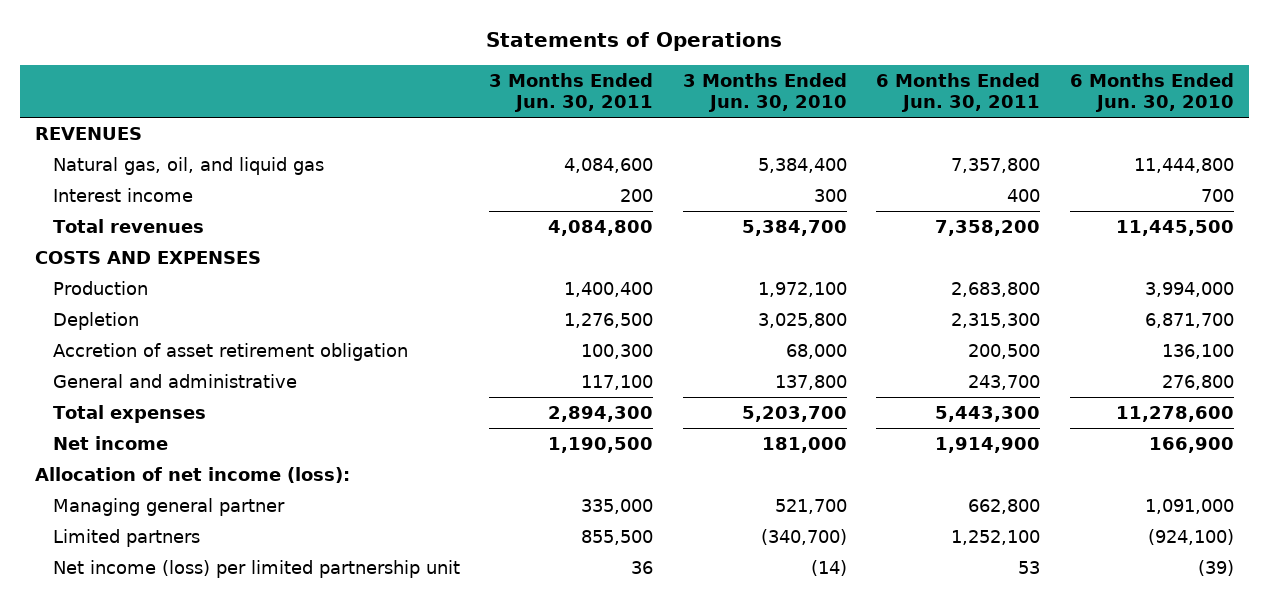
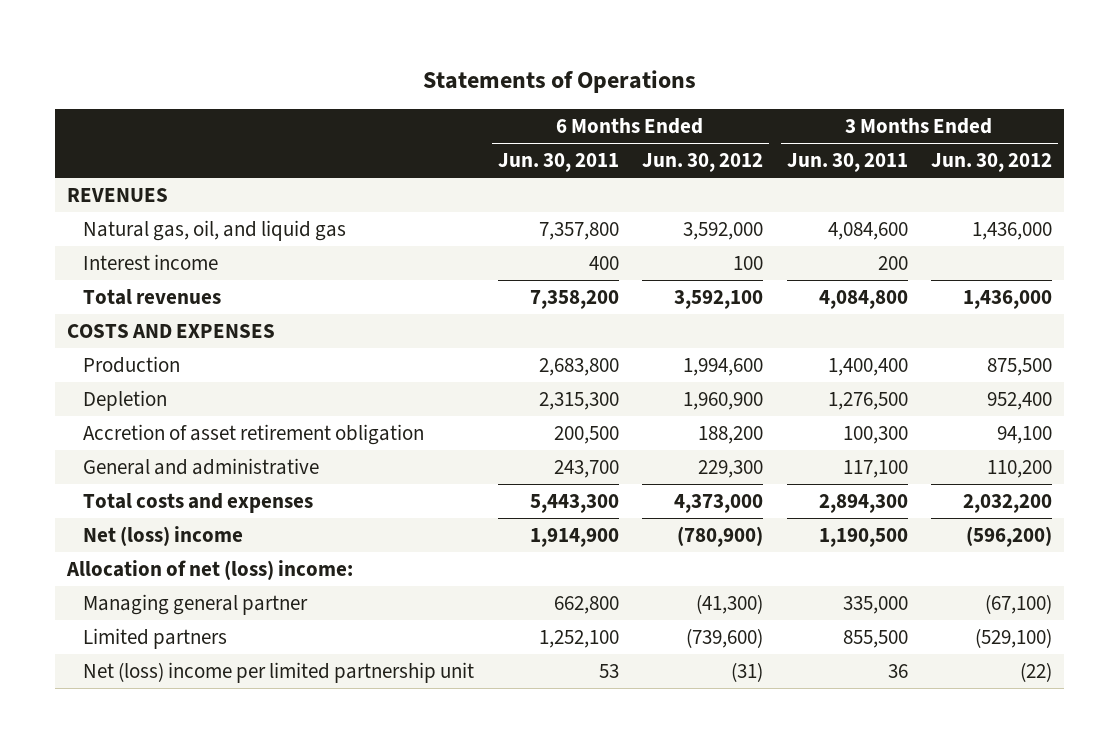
[682,72,847,113] 3 Months Ended Jun. 30, 2010 -> none
[1069,72,1234,113] 6 Months Ended Jun. 30, 2010 -> none
none -> [642,153,764,173] Jun. 30, 2012
none -> [930,153,1052,173] Jun. 30, 2012
[52,404,206,423] Total expenses -> [83,493,314,514] Total costs and expenses
[52,435,168,450] Net income -> [83,526,244,547] Net (loss) income
[34,466,350,483] Allocation of net income (loss): -> [66,560,354,581] Allocation of net (loss) income:
[52,559,460,578] Net income (loss) per limited partnership unit -> [83,662,475,684] Net (loss) income per limited partnership unit

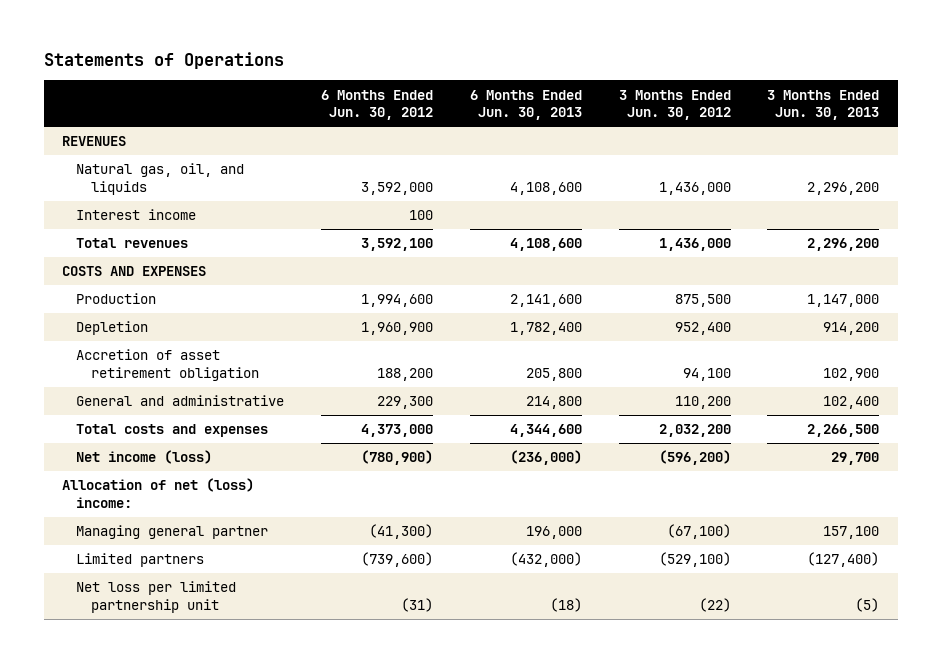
[497,153,619,173] Jun. 30, 2011 -> none
[786,153,908,173] Jun. 30, 2011 -> none
none -> [469,89,582,121] 6 Months Ended Jun. 30, 2013
none -> [767,89,880,121] 3 Months Ended Jun. 30, 2013
[83,220,347,242] Natural gas, oil, and liquid gas -> [76,163,245,196] Natural gas, oil, and liquids
[83,526,244,547] Net (loss) income -> [76,450,213,465] Net income (loss)
[83,662,475,684] Net (loss) income per limited partnership unit -> [76,581,237,614] Net loss per limited partnership unit

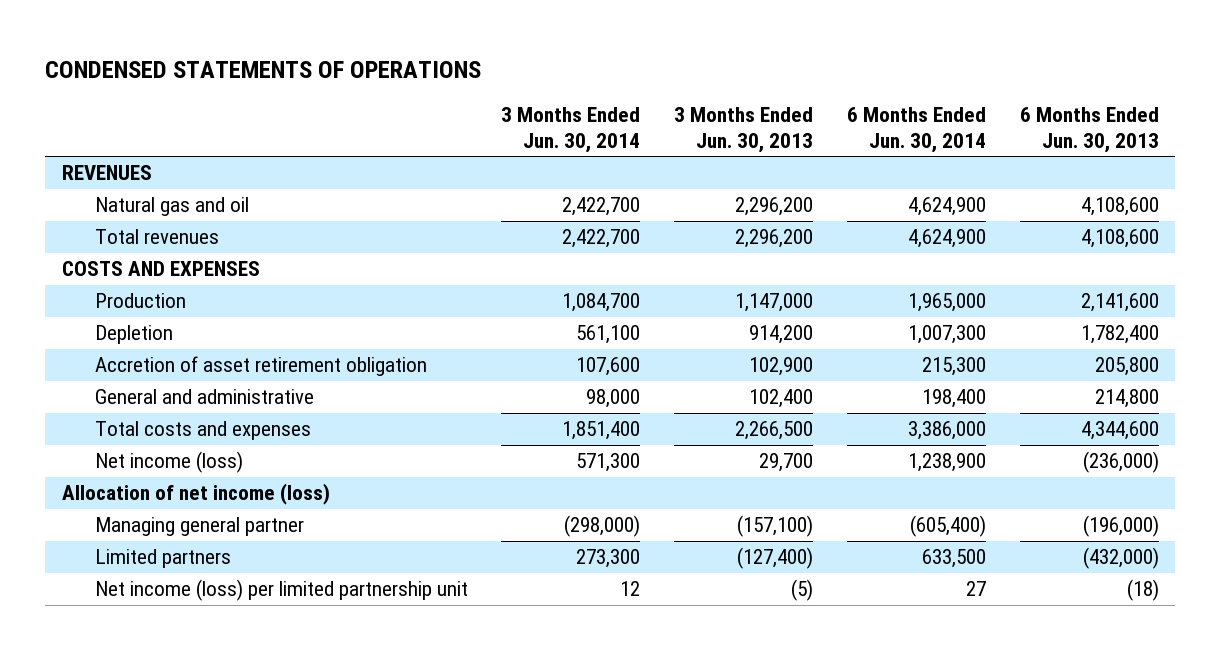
[43,52,284,70] Statements of Operations -> [44,60,481,78] CONDENSED STATEMENTS OF OPERATIONS
[321,89,434,121] 6 Months Ended Jun. 30, 2012 -> none
[618,89,731,121] 3 Months Ended Jun. 30, 2012 -> none
none -> [501,107,641,153] 3 Months Ended Jun. 30, 2014
none -> [846,107,986,153] 6 Months Ended Jun. 30, 2014
[76,209,197,221] Interest income -> none
[76,163,245,196] Natural gas, oil, and liquids -> [94,197,249,217] Natural gas and oil
[62,478,255,509] Allocation of net (loss) income: -> [61,483,330,506] Allocation of net income (loss)
[525,526,582,540] 196,000 -> [1082,515,1159,538] (196,000)
[823,526,880,540] 157,100 -> [737,515,814,538] (157,100)
[76,581,237,614] Net loss per limited partnership unit -> [94,579,468,602] Net income (loss) per limited partnership unit

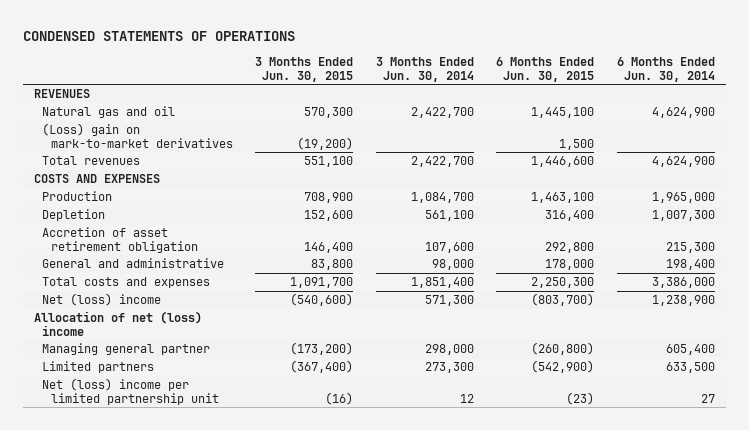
[674,107,814,153] 3 Months Ended Jun. 30, 2013 -> none
[1019,107,1159,153] 6 Months Ended Jun. 30, 2013 -> none
none -> [255,56,354,82] 3 Months Ended Jun. 30, 2015
none -> [496,56,595,82] 6 Months Ended Jun. 30, 2015
none -> [42,123,233,148] (Loss) gain on mark-to-market derivatives
[94,451,243,474] Net income (loss) -> [42,293,162,307] Net (loss) income
[61,483,330,506] Allocation of net income (loss) -> [33,311,202,336] Allocation of net (loss) income
[564,515,641,538] (298,000) -> [424,344,474,356] 298,000
[909,515,986,538] (605,400) -> [666,344,716,356] 605,400
[94,579,468,602] Net income (loss) per limited partnership unit -> [42,378,219,405] Net (loss) income per limited partnership unit

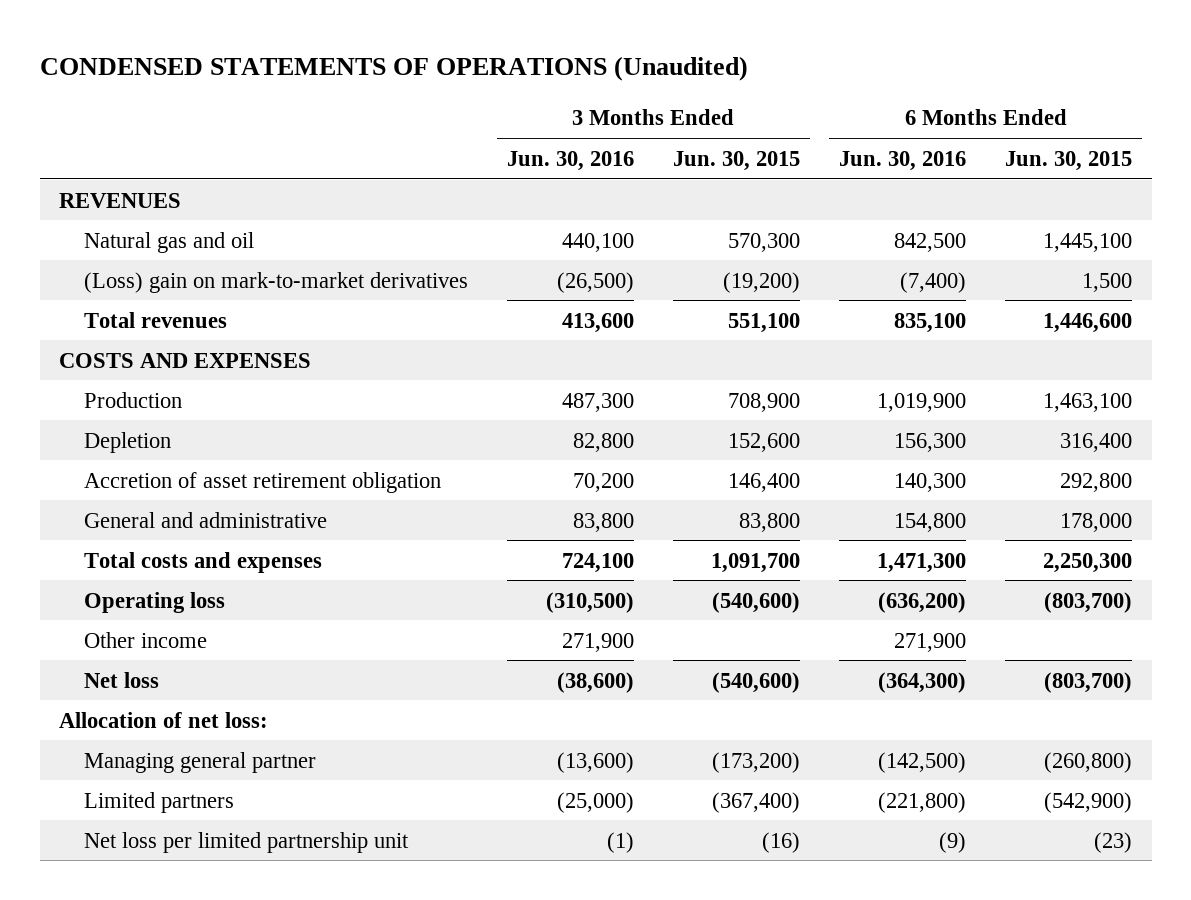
[22,31,295,42] CONDENSED STATEMENTS OF OPERATIONS -> [39,56,748,82] CONDENSED STATEMENTS OF OPERATIONS (Unaudited)
[375,56,474,82] 3 Months Ended Jun. 30, 2014 -> none
[617,56,716,82] 6 Months Ended Jun. 30, 2014 -> none
none -> [506,150,634,171] Jun. 30, 2016
none -> [839,150,967,171] Jun. 30, 2016
none -> [83,591,225,613] Operating loss
none -> [83,631,207,648] Other income
[42,293,162,307] Net (loss) income -> [83,671,159,688] Net loss
[33,311,202,336] Allocation of net (loss) income -> [59,711,269,728] Allocation of net loss:
[42,378,219,405] Net (loss) income per limited partnership unit -> [83,831,409,853] Net loss per limited partnership unit

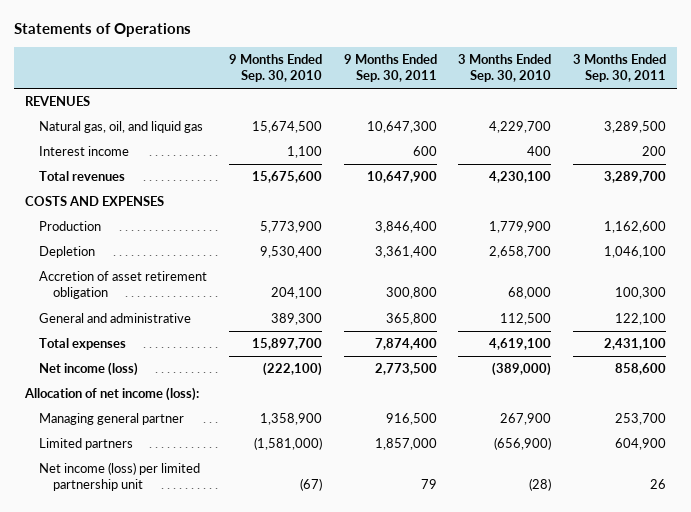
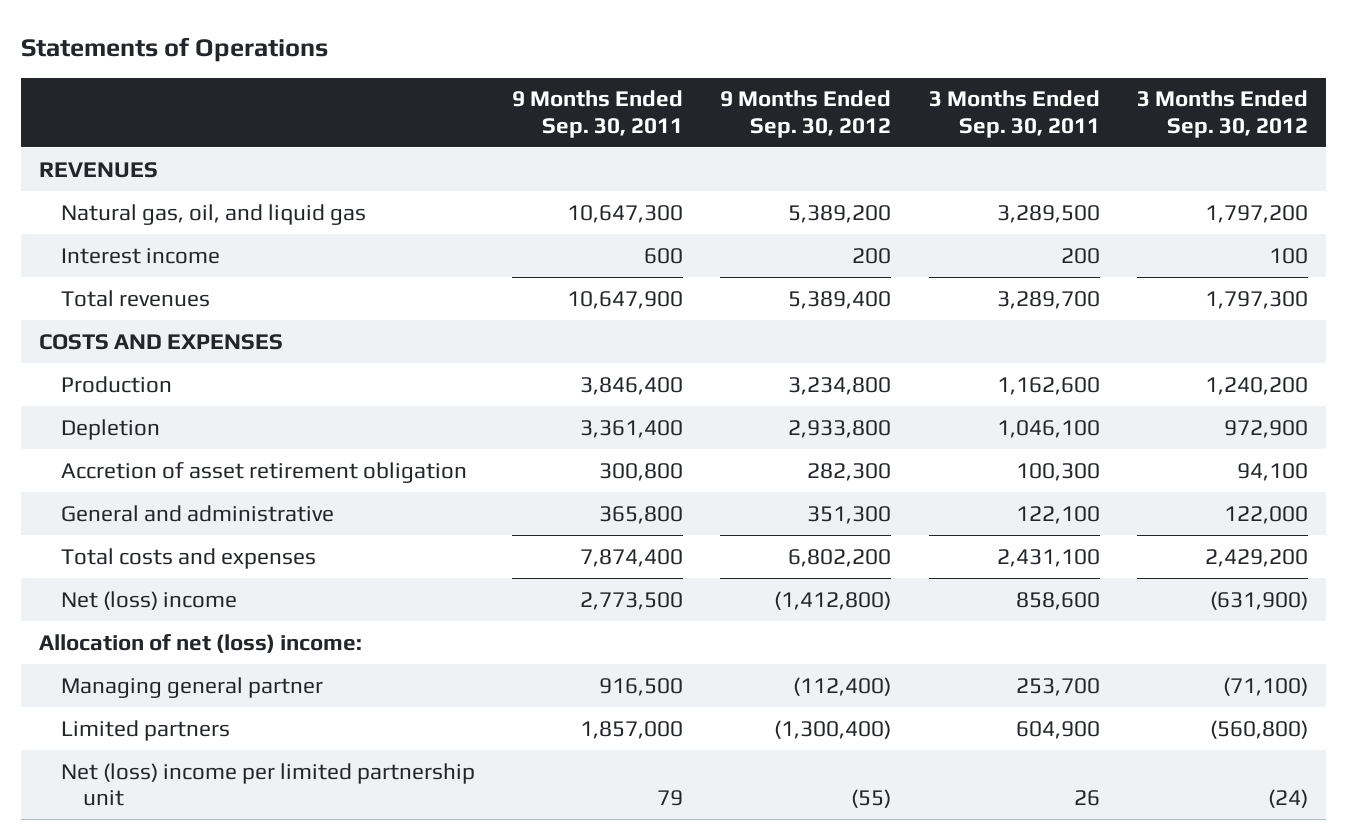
[228,53,322,83] 9 Months Ended Sep. 30, 2010 -> none
[458,53,552,83] 3 Months Ended Sep. 30, 2010 -> none
none -> [720,90,892,138] 9 Months Ended Sep. 30, 2012
none -> [1136,90,1308,138] 3 Months Ended Sep. 30, 2012
[39,338,127,351] Total expenses -> [61,547,317,569] Total costs and expenses
[39,362,139,377] Net income (loss) -> [61,590,238,610] Net (loss) income
[24,387,200,402] Allocation of net income (loss): -> [39,633,363,653] Allocation of net (loss) income:
[39,462,201,492] Net income (loss) per limited partnership unit -> [61,762,476,806] Net (loss) income per limited partnership unit

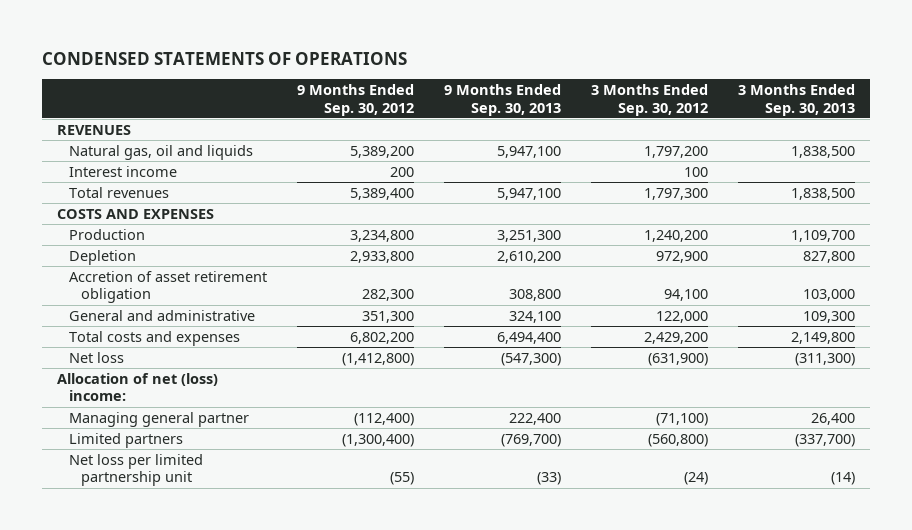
[20,36,328,62] Statements of Operations -> [42,51,408,65] CONDENSED STATEMENTS OF OPERATIONS
[512,90,684,138] 9 Months Ended Sep. 30, 2011 -> none
[928,90,1100,138] 3 Months Ended Sep. 30, 2011 -> none
none -> [443,84,561,116] 9 Months Ended Sep. 30, 2013
none -> [737,84,855,116] 3 Months Ended Sep. 30, 2013
[61,203,367,225] Natural gas, oil, and liquid gas -> [68,144,253,160] Natural gas, oil and liquids
[61,590,238,610] Net (loss) income -> [68,351,124,363] Net loss
[61,762,476,806] Net (loss) income per limited partnership unit -> [68,453,203,487] Net loss per limited partnership unit

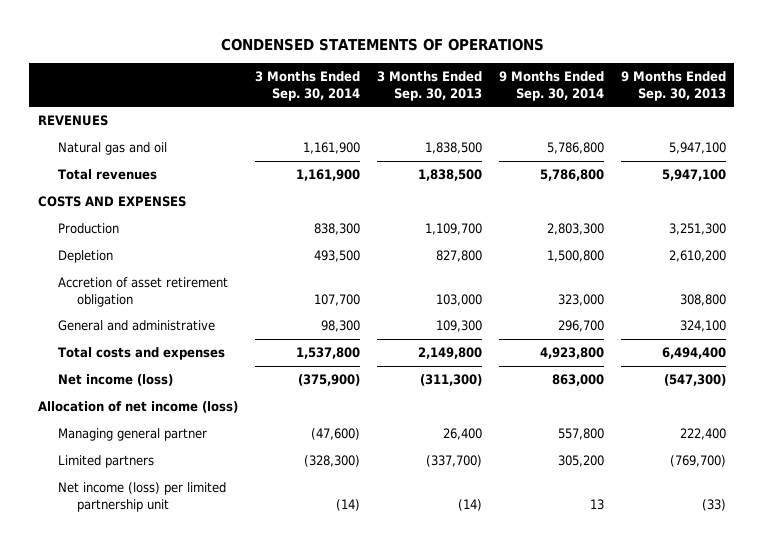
[296,84,414,116] 9 Months Ended Sep. 30, 2012 -> none
[590,84,708,116] 3 Months Ended Sep. 30, 2012 -> none
none -> [254,71,360,101] 3 Months Ended Sep. 30, 2014
none -> [498,71,604,101] 9 Months Ended Sep. 30, 2014
[68,165,177,177] Interest income -> none
[68,144,253,160] Natural gas, oil and liquids -> [57,142,167,156] Natural gas and oil
[68,351,124,363] Net loss -> [57,374,173,387] Net income (loss)
[57,372,219,402] Allocation of net (loss) income: -> [37,401,238,414] Allocation of net income (loss)
[68,453,203,487] Net loss per limited partnership unit -> [57,482,226,512] Net income (loss) per limited partnership unit

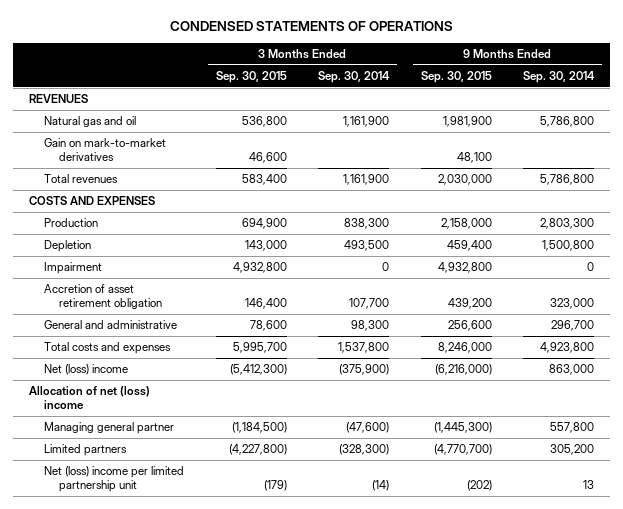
[376,71,482,101] 3 Months Ended Sep. 30, 2013 -> none
[620,71,726,101] 9 Months Ended Sep. 30, 2013 -> none
none -> [215,71,287,84] Sep. 30, 2015
none -> [420,71,492,84] Sep. 30, 2015
none -> [44,138,167,161] Gain on mark-to-market derivatives
none -> [44,262,103,275] Impairment
[57,374,173,387] Net income (loss) -> [44,364,129,376] Net (loss) income
[37,401,238,414] Allocation of net income (loss) -> [28,386,150,409] Allocation of net (loss) income
[57,482,226,512] Net income (loss) per limited partnership unit -> [44,466,185,492] Net (loss) income per limited partnership unit

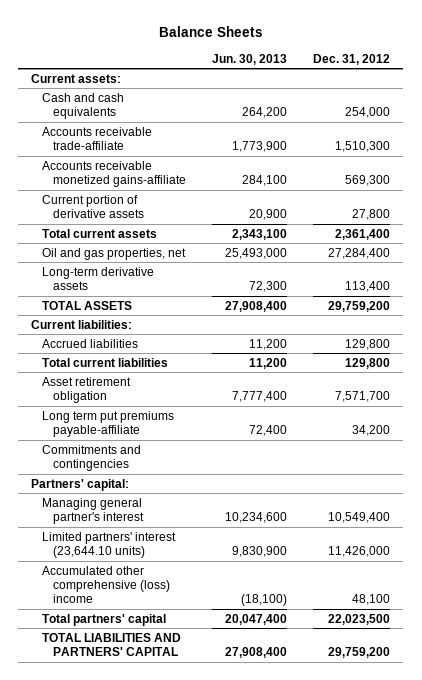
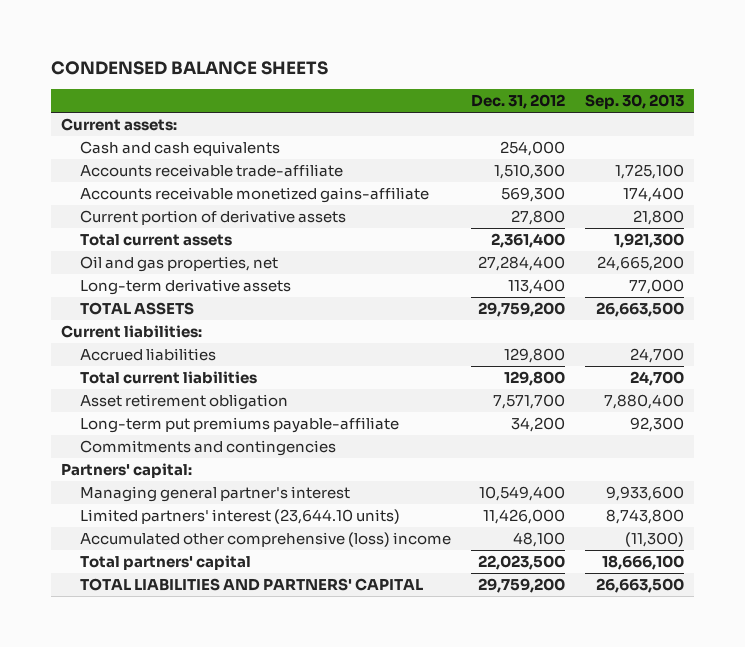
[158,25,263,37] Balance Sheets -> [51,61,329,76] CONDENSED BALANCE SHEETS
[211,53,287,65] Jun. 30, 2013 -> none
none -> [584,94,684,110] Sep. 30, 2013
[42,410,175,438] Long term put premiums payable-affiliate -> [79,416,399,433] Long-term put premiums payable-affiliate

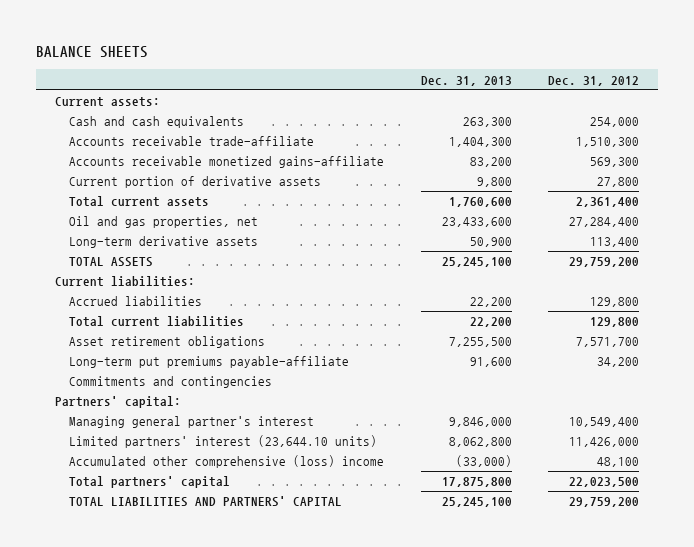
[51,61,329,76] CONDENSED BALANCE SHEETS -> [36,46,149,59] BALANCE SHEETS
[584,94,684,110] Sep. 30, 2013 -> none
none -> [420,75,512,86] Dec. 31, 2013
[79,393,288,410] Asset retirement obligation -> [69,336,266,349] Asset retirement obligations

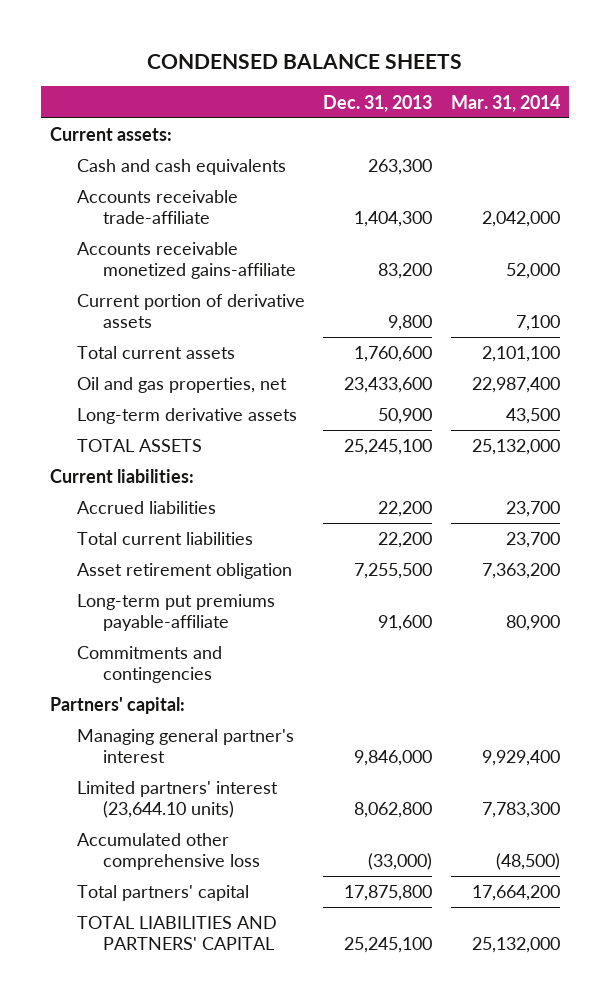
[36,46,149,59] BALANCE SHEETS -> [147,53,463,69] CONDENSED BALANCE SHEETS
[548,75,640,86] Dec. 31, 2012 -> none
none -> [451,94,561,112] Mar. 31, 2014
[69,336,266,349] Asset retirement obligations -> [76,563,292,580] Asset retirement obligation
[69,455,385,469] Accumulated other comprehensive (loss) income -> [76,833,261,870] Accumulated other comprehensive loss

